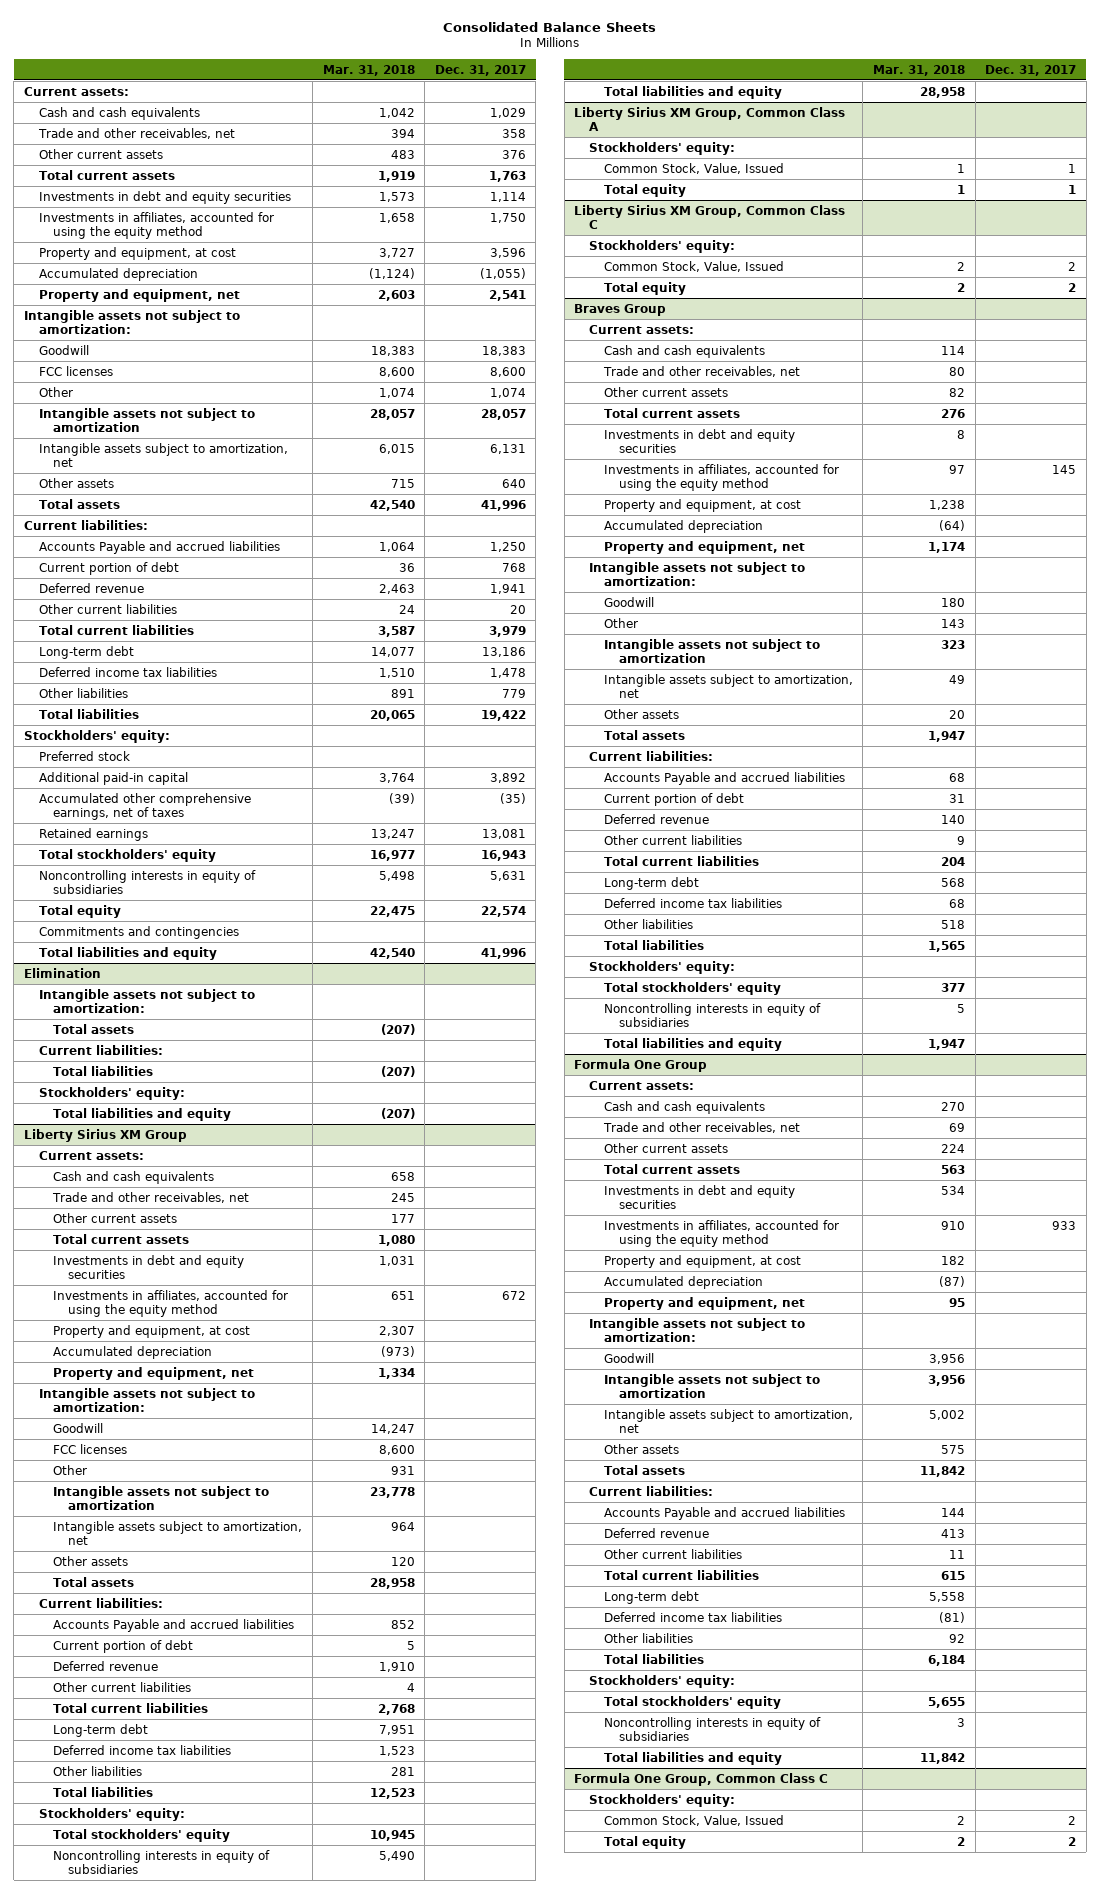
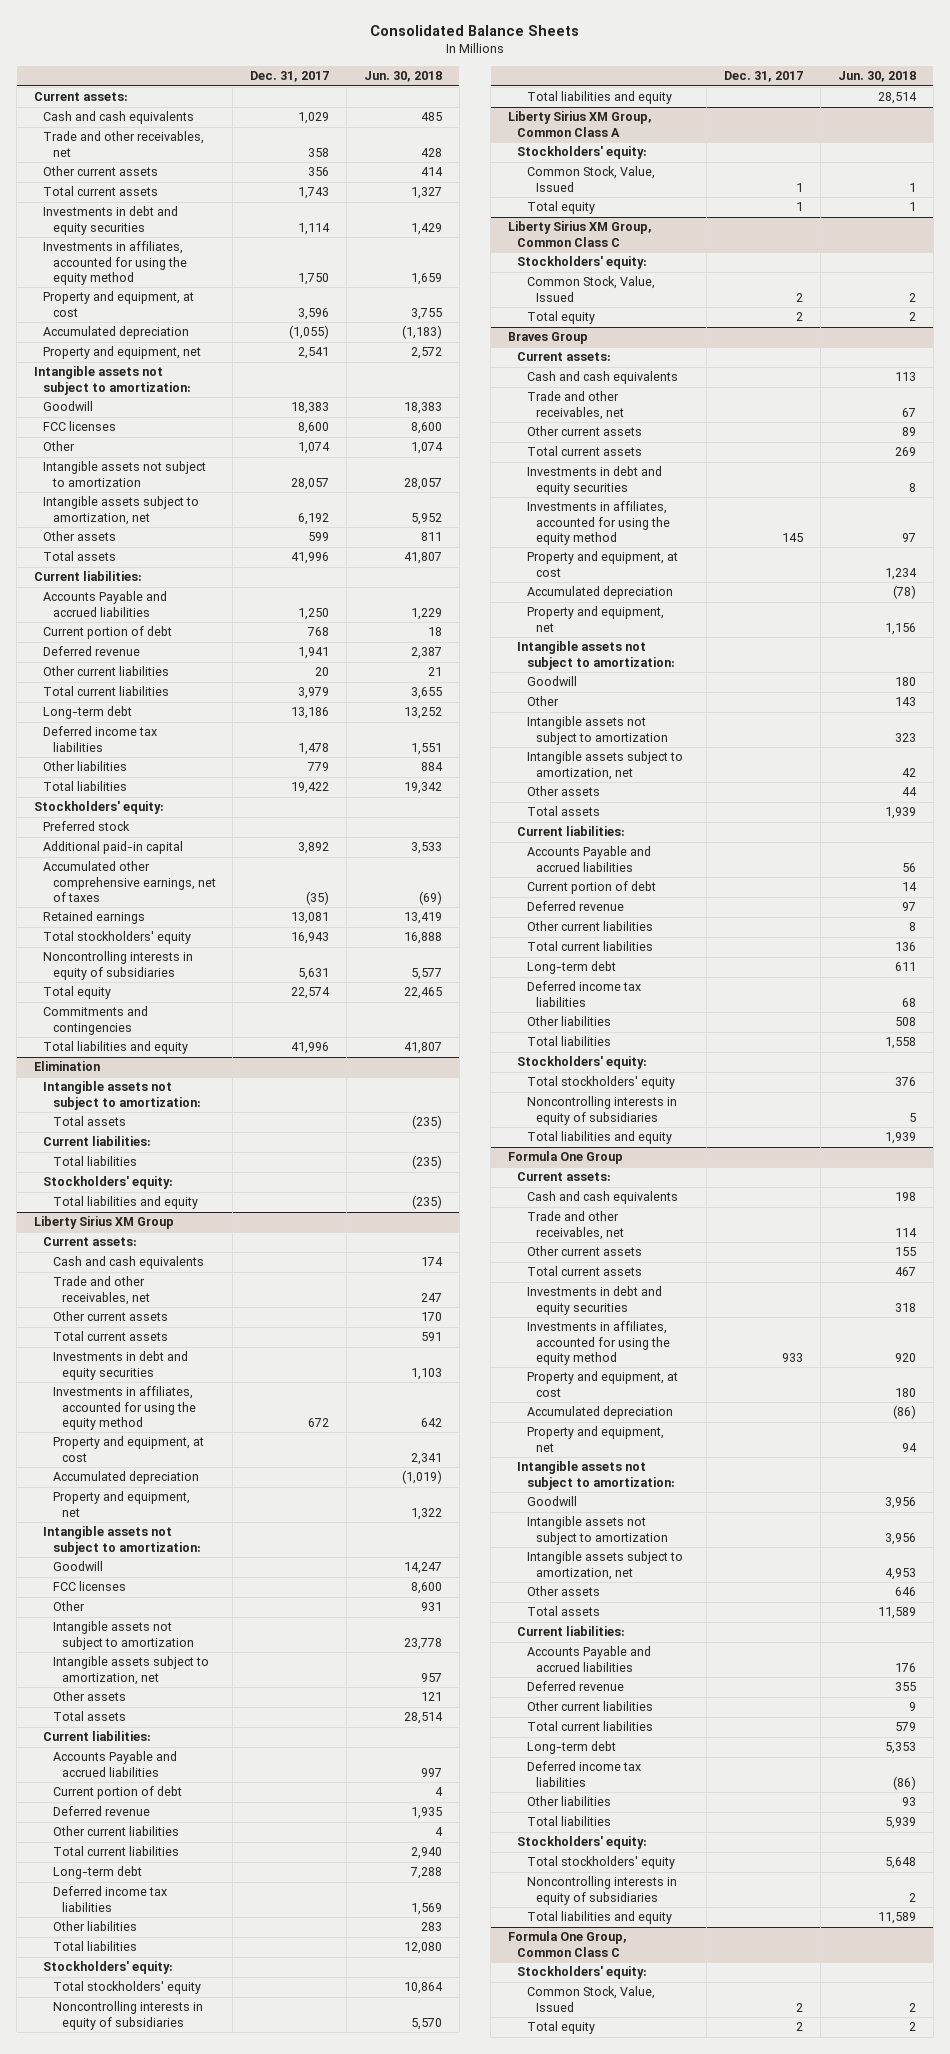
[322,64,415,76] Mar. 31, 2018 -> none
none -> [363,71,442,83] Jun. 30, 2018
[501,149,526,159] 376 -> [308,167,330,177] 356
[488,170,526,182] 1,763 -> [298,187,330,200] 1,743
[489,443,526,454] 6,131 -> [298,512,330,525] 6,192
[501,478,526,488] 640 -> [308,532,330,542] 599

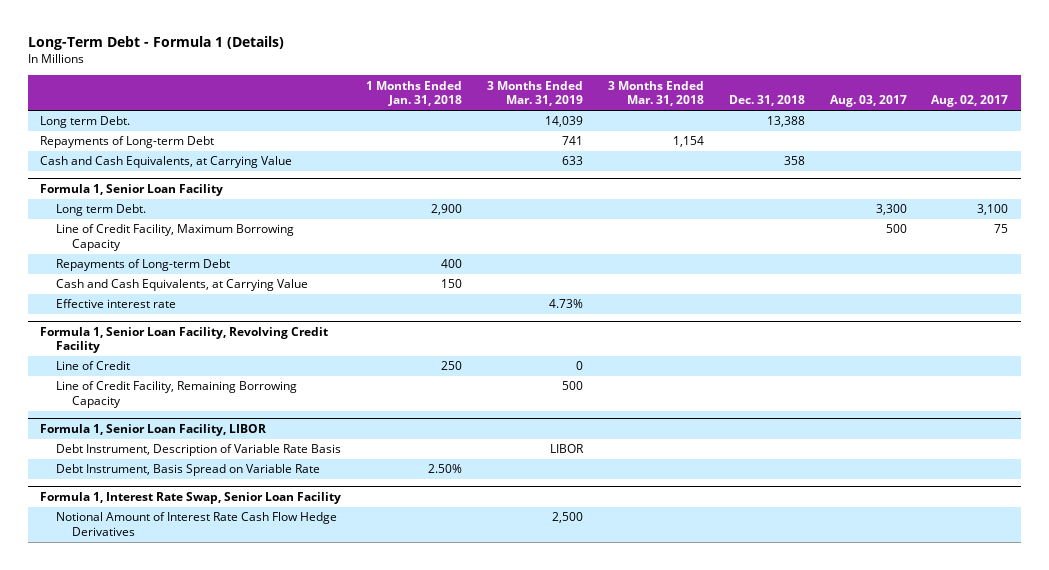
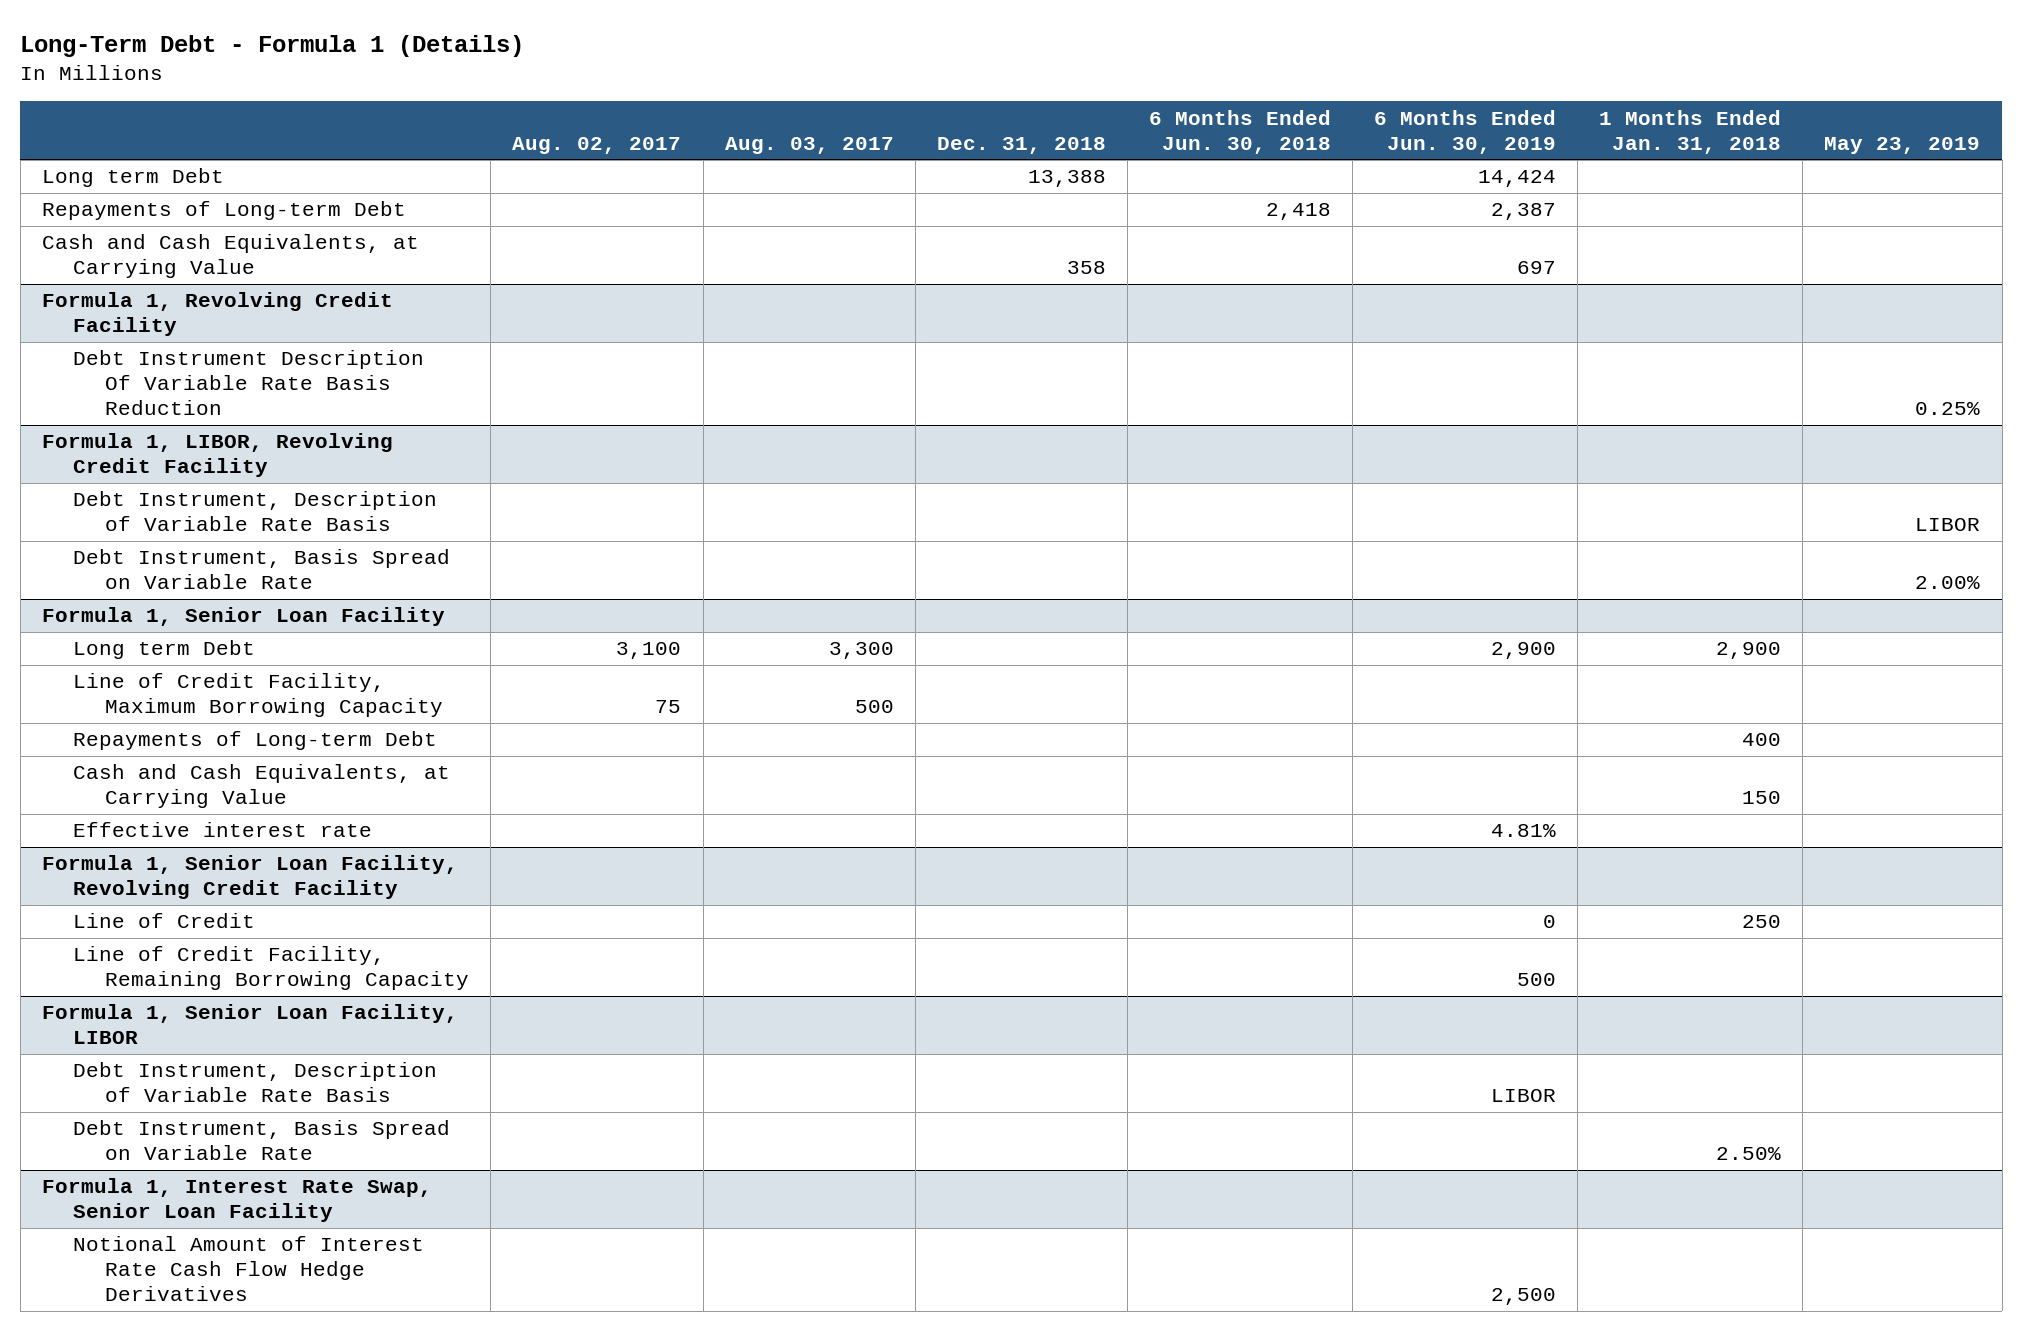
[486,80,583,107] 3 Months Ended Mar. 31, 2019 -> none
[607,80,704,107] 3 Months Ended Mar. 31, 2018 -> none
none -> [1148,109,1331,154] 6 Months Ended Jun. 30, 2018
none -> [1374,109,1557,154] 6 Months Ended Jun. 30, 2019
none -> [1824,136,1981,154] May 23, 2019
[40,116,131,129] Long term Debt. -> [41,168,224,188] Long term Debt
none -> [41,292,393,337] Formula 1, Revolving Credit Facility
none -> [73,350,425,416] Debt Instrument Description Of Variable Rate Basis Reduction
none -> [41,433,393,478] Formula 1, LIBOR, Revolving Credit Facility
none -> [73,491,438,532] Debt Instrument, Description of Variable Rate Basis
none -> [73,549,451,590] Debt Instrument, Basis Spread on Variable Rate
[56,204,147,217] Long term Debt. -> [73,640,256,660] Long term Debt

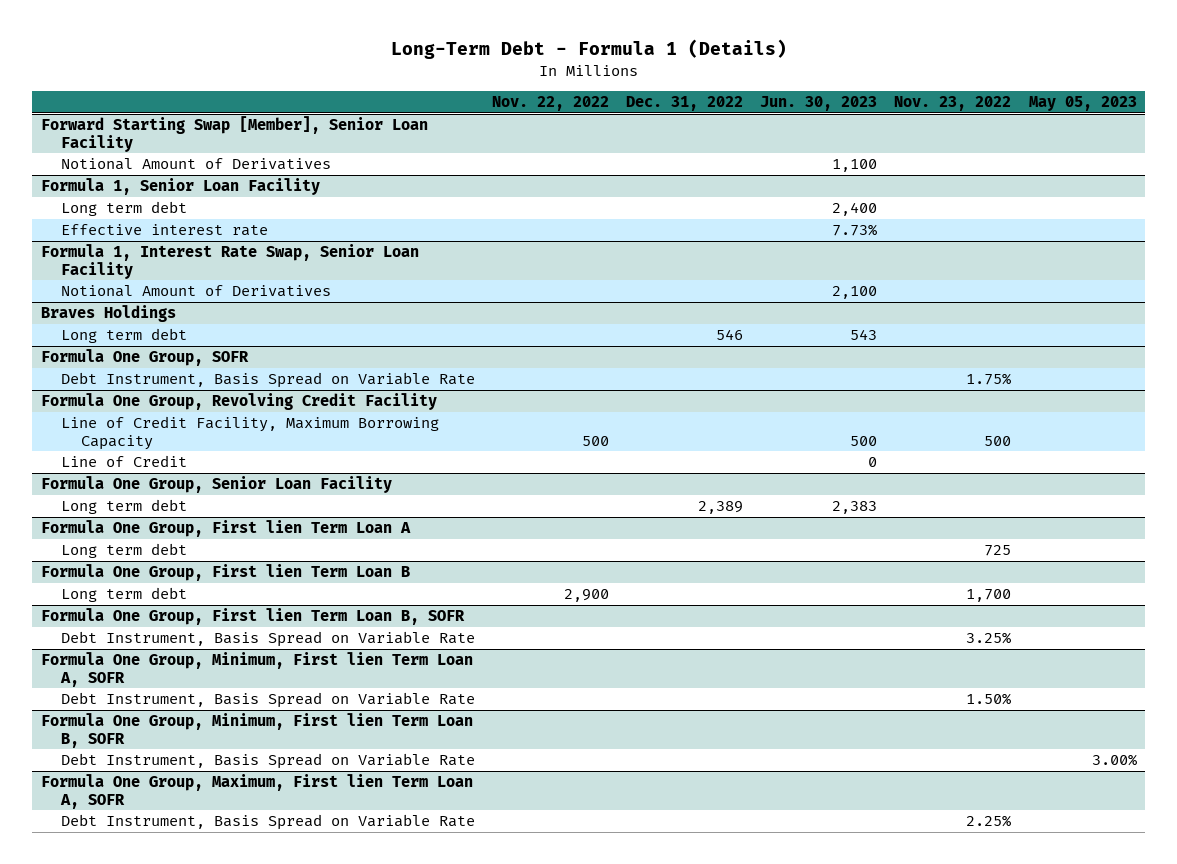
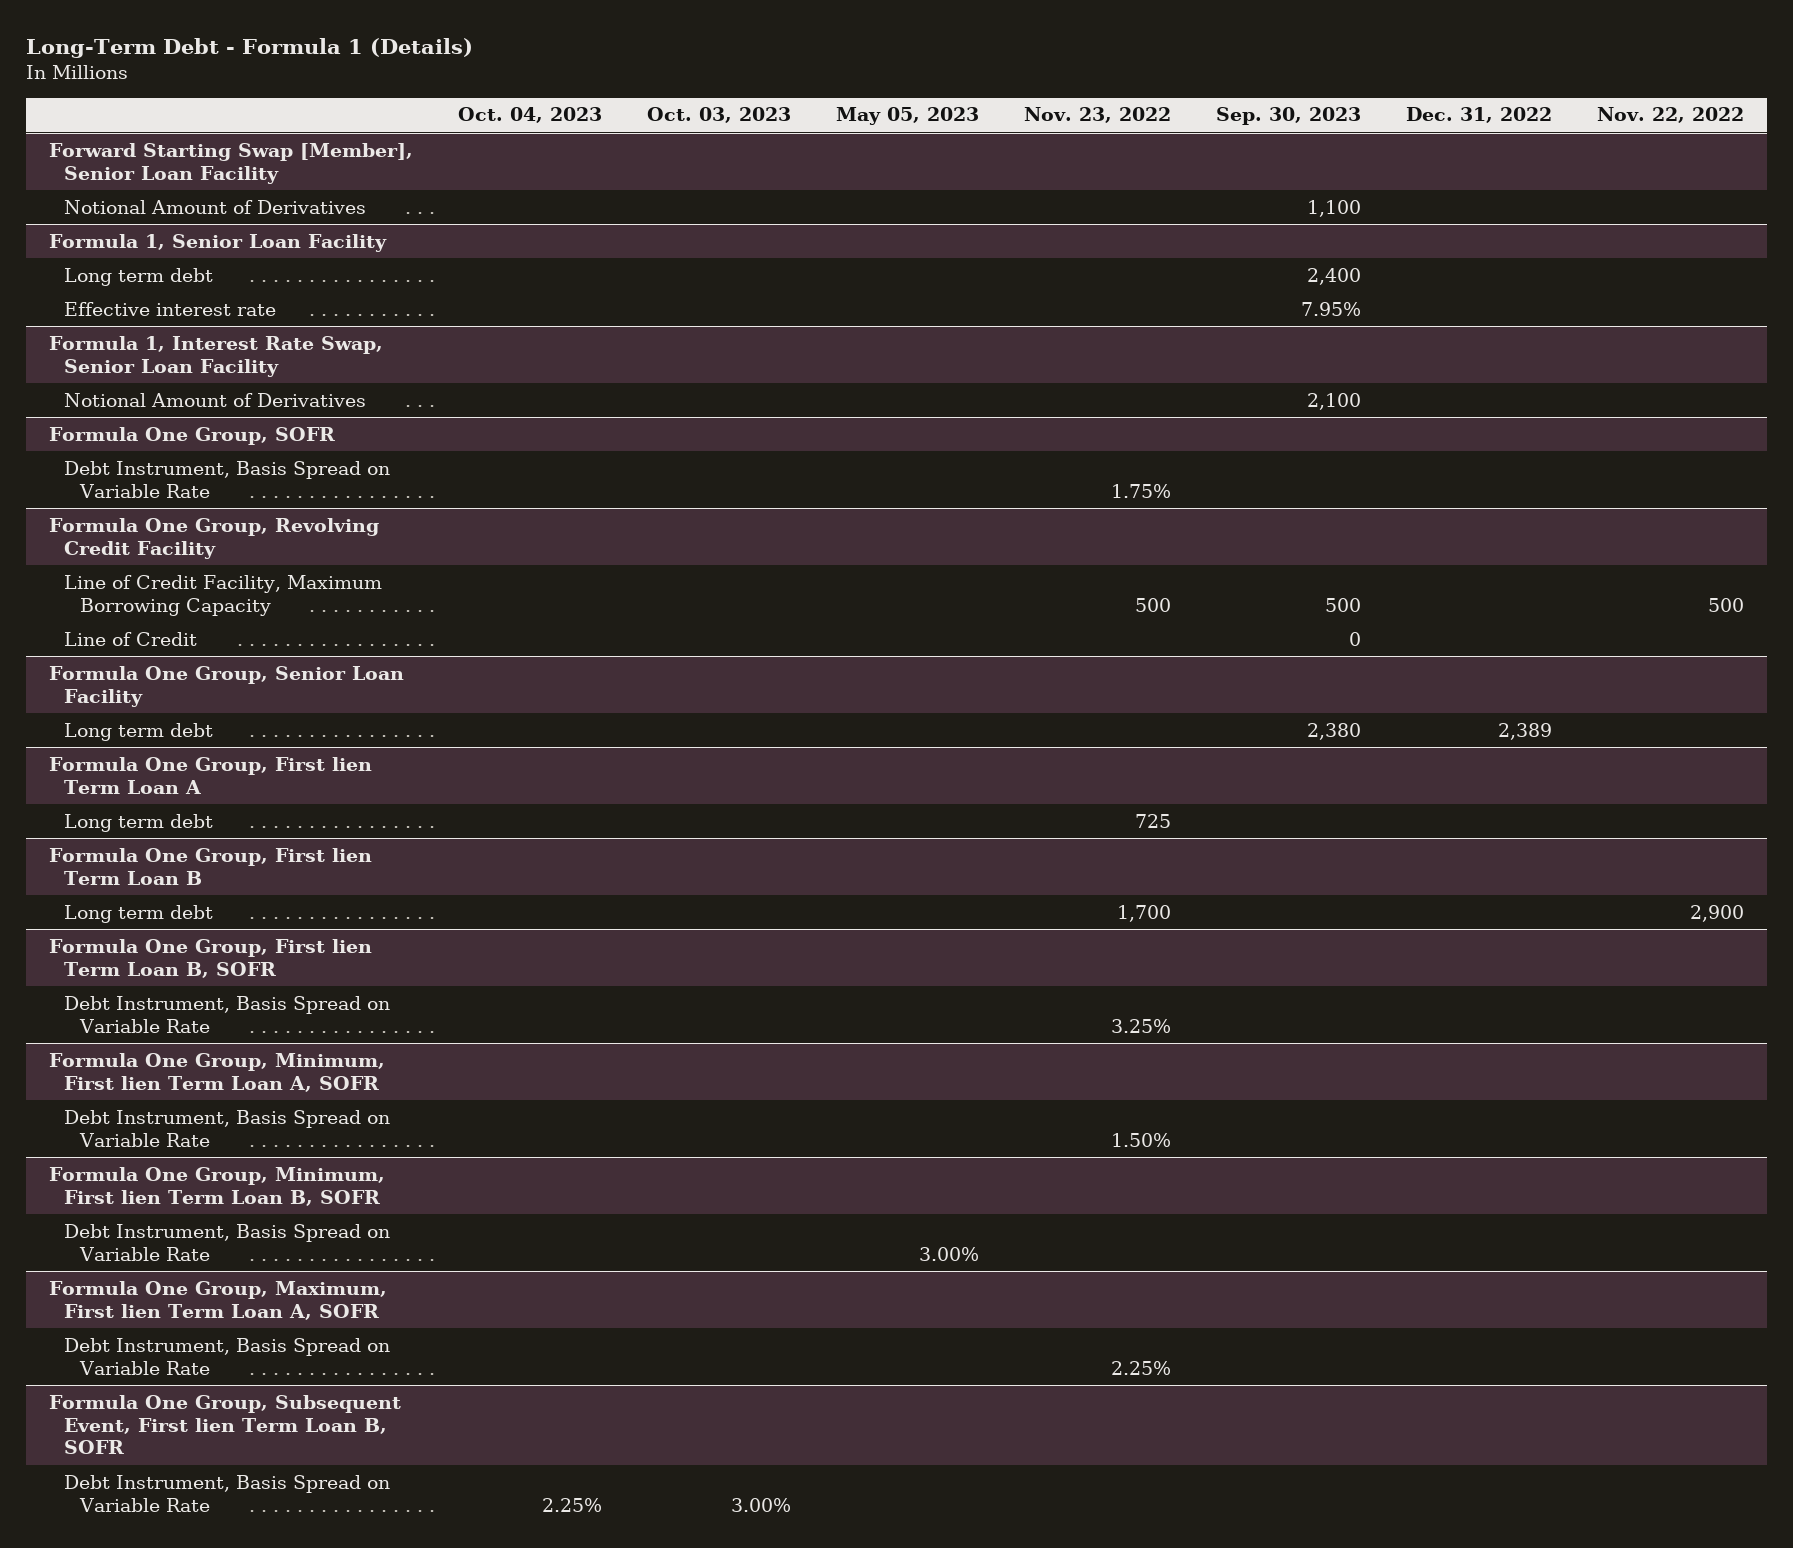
[760,96,878,112] Jun. 30, 2023 -> none
none -> [457,107,602,124] Oct. 04, 2023
none -> [646,107,791,124] Oct. 03, 2023
none -> [1215,107,1361,126] Sep. 30, 2023
[40,305,176,323] Braves Holdings -> none
[60,328,187,344] Long term debt -> none
none -> [48,1394,401,1455] Formula One Group, Subsequent Event, First lien Term Loan B, SOFR
none -> [64,1474,391,1512] Debt Instrument, Basis Spread on Variable Rate

